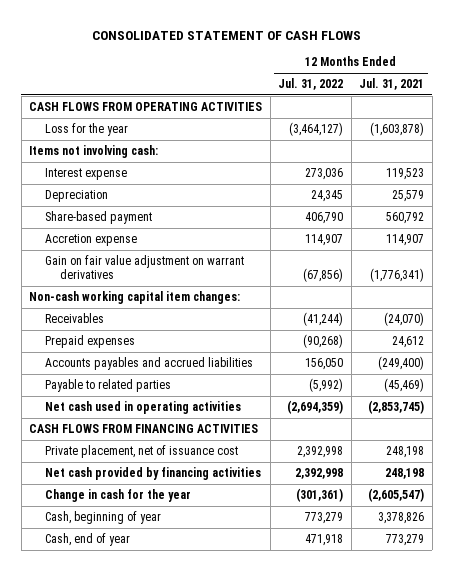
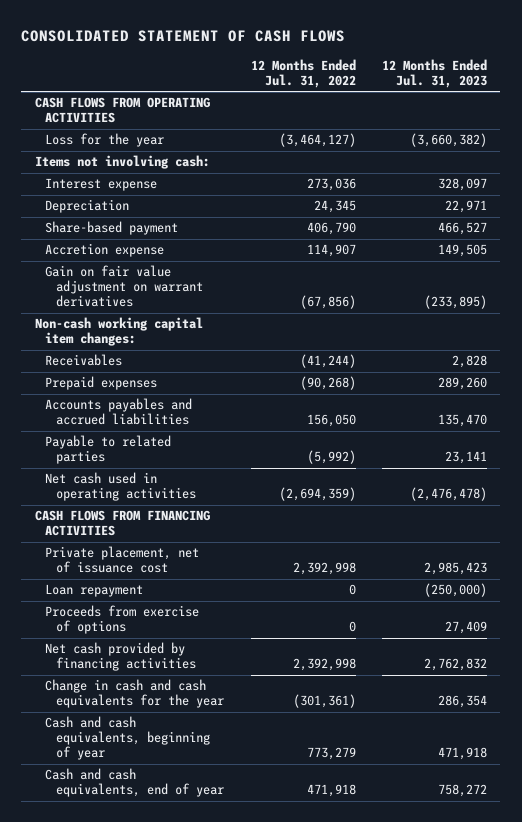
[359,78,425,91] Jul. 31, 2021 -> none
none -> [381,58,487,88] 12 Months Ended Jul. 31, 2023
none -> [45,584,144,598] Loan repayment
none -> [45,605,200,635] Proceeds from exercise of options
[44,488,191,502] Change in cash for the year -> [45,679,225,709] Change in cash and cash equivalents for the year
[44,510,161,524] Cash, beginning of year -> [45,716,211,761] Cash and cash equivalents, beginning of year
[44,532,130,546] Cash, end of year -> [45,768,225,798] Cash and cash equivalents, end of year

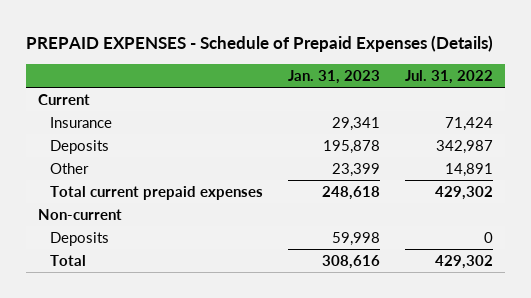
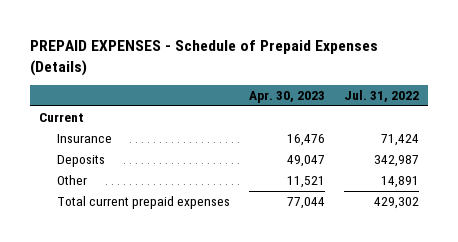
[287,69,380,84] Jan. 31, 2023 -> none
none -> [249,91,326,104] Apr. 30, 2023
[38,208,123,220] Non-current -> none
[49,231,109,246] Deposits -> none
[49,254,86,266] Total -> none

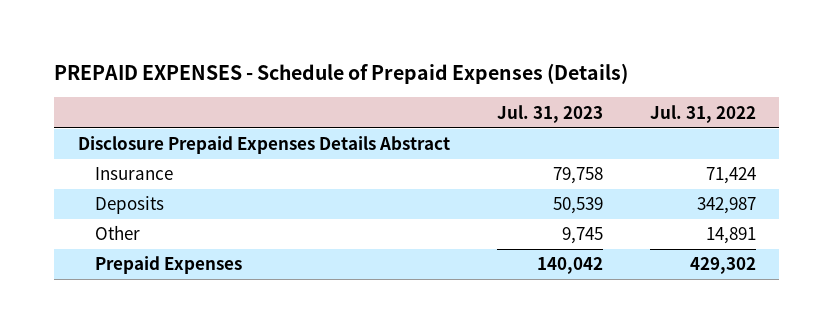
[249,91,326,104] Apr. 30, 2023 -> none
none -> [496,104,603,123] Jul. 31, 2023
[39,113,85,123] Current -> none
none -> [77,136,450,155] Disclosure Prepaid Expenses Details Abstract
[57,196,231,210] Total current prepaid expenses -> [95,256,243,275] Prepaid Expenses

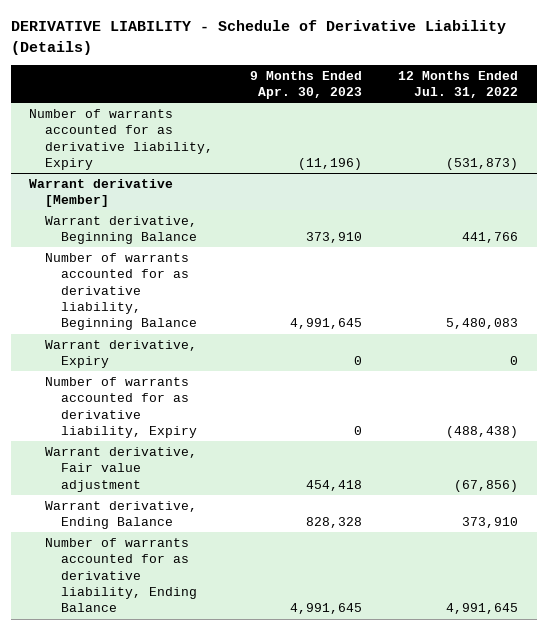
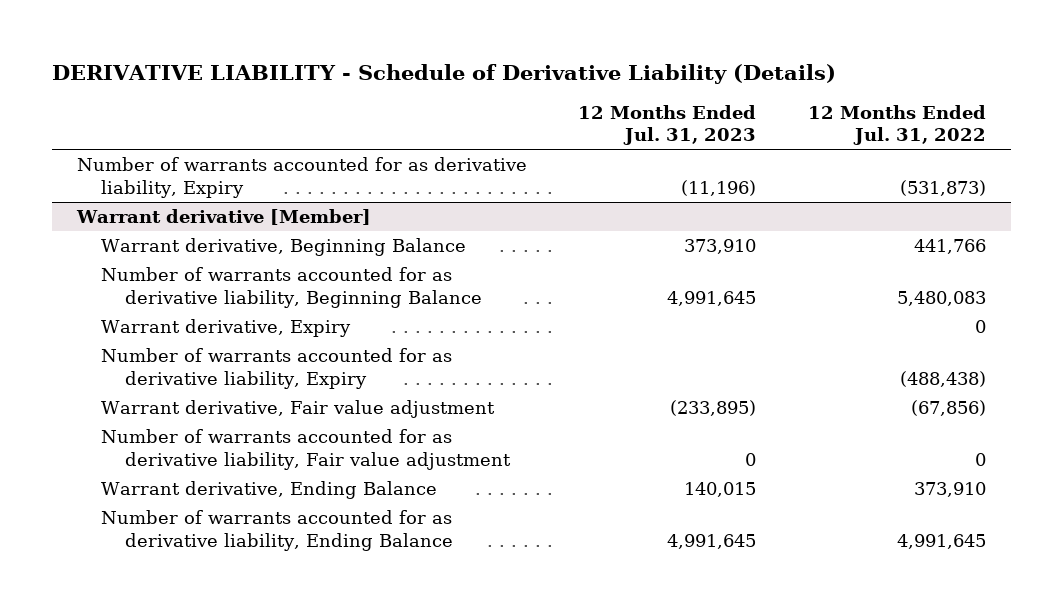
[249,70,362,99] 9 Months Ended Apr. 30, 2023 -> none
none -> [578,104,757,146] 12 Months Ended Jul. 31, 2023
none -> [100,429,511,470] Number of warrants accounted for as derivative liability, Fair value adjustment

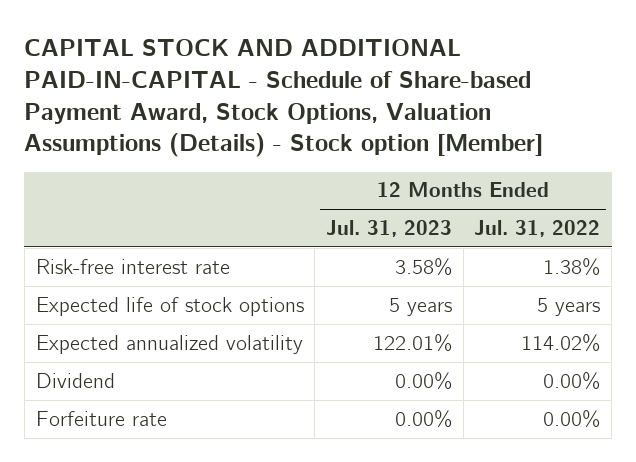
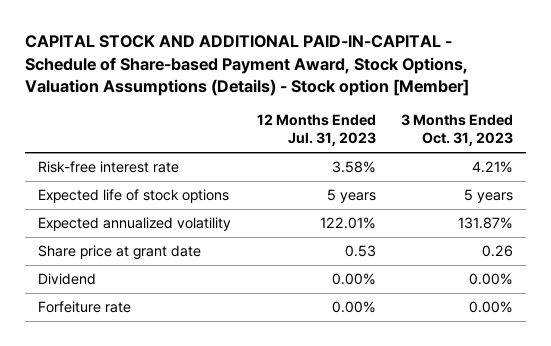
[474,219,601,237] Jul. 31, 2022 -> none
none -> [401,114,514,147] 3 Months Ended Oct. 31, 2023
none -> [37,244,201,260] Share price at grant date

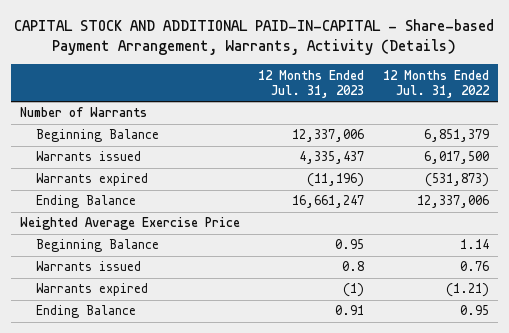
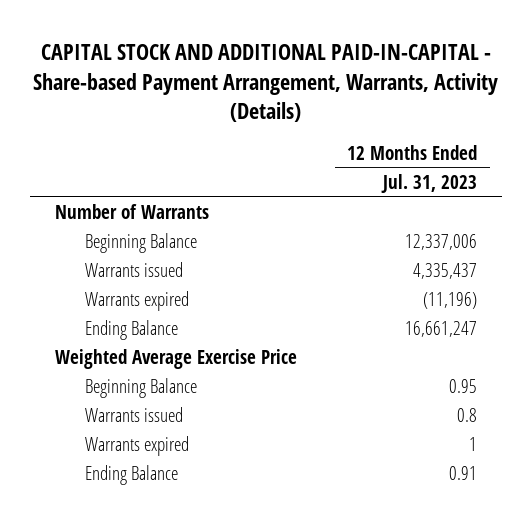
[382,69,490,98] 12 Months Ended Jul. 31, 2022 -> none
[343,283,365,298] (1) -> [469,437,478,452] 1

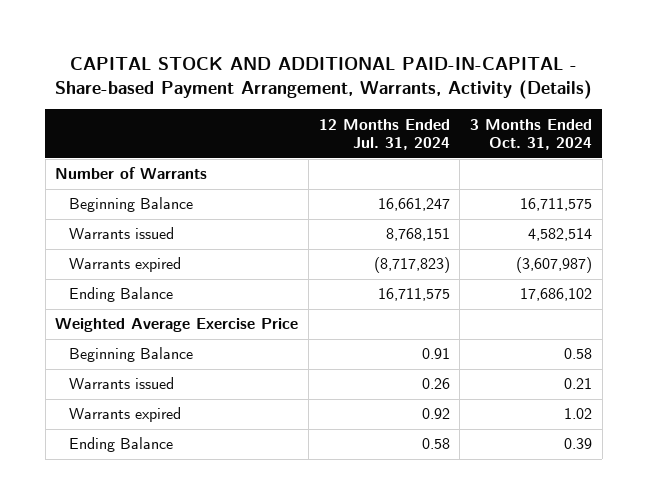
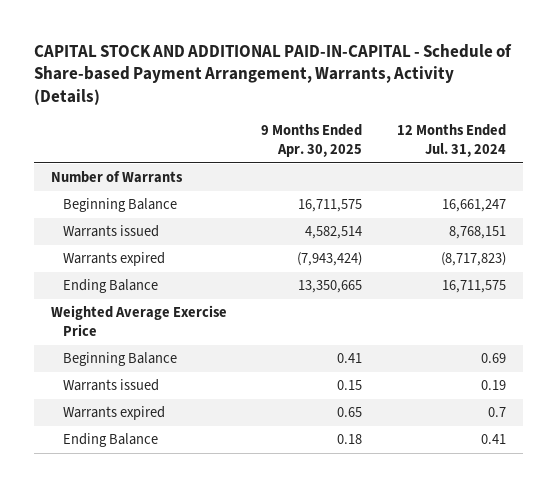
[54,56,592,99] CAPITAL STOCK AND ADDITIONAL PAID-IN-CAPITAL - Share-based Payment Arrangement, Warrants, Activity (Details) -> [34,43,513,106] CAPITAL STOCK AND ADDITIONAL PAID-IN-CAPITAL - Schedule of Share-based Payment Arrangement, Warrants, Activity (Details)
[470,118,593,151] 3 Months Ended Oct. 31, 2024 -> none
none -> [261,124,363,158] 9 Months Ended Apr. 30, 2025
[421,348,450,360] 0.91 -> [480,353,506,364] 0.69
[421,378,450,390] 0.26 -> [480,380,506,391] 0.19
[421,408,450,420] 0.92 -> [487,407,506,418] 0.7
[421,438,450,450] 0.58 -> [480,434,506,445] 0.41

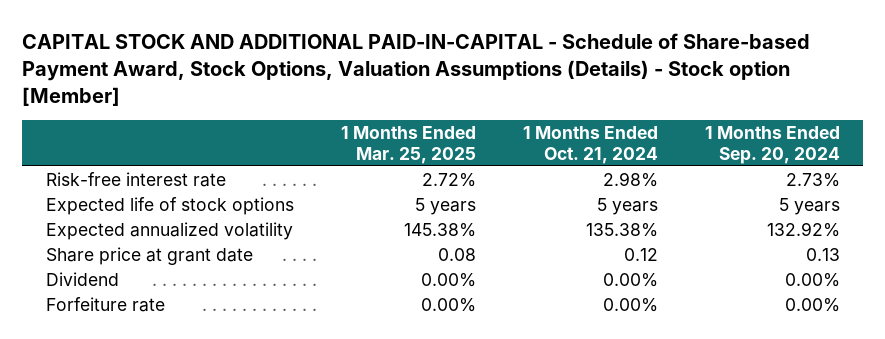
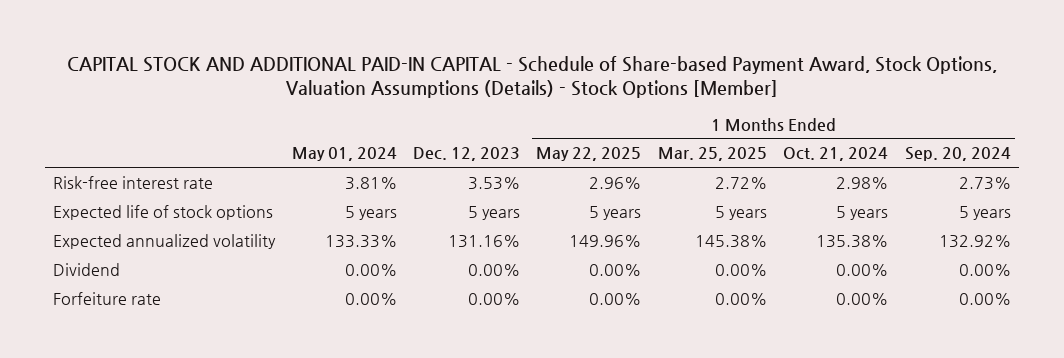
[22,32,811,106] CAPITAL STOCK AND ADDITIONAL PAID-IN-CAPITAL - Schedule of Share-based Payment Award, Stock Options, Valuation Assumptions (Details) - Stock option [Member] -> [66,55,997,99] CAPITAL STOCK AND ADDITIONAL PAID-IN CAPITAL - Schedule of Share-based Payment Award, Stock Options, Valuation Assumptions (Details) - Stock Options [Member]
none -> [291,147,397,162] May 01, 2024
none -> [413,147,521,162] Dec. 12, 2023
none -> [536,147,642,162] May 22, 2025
[45,246,253,265] Share price at grant date -> none

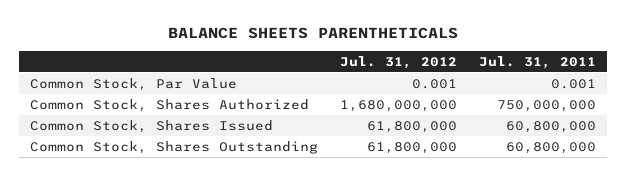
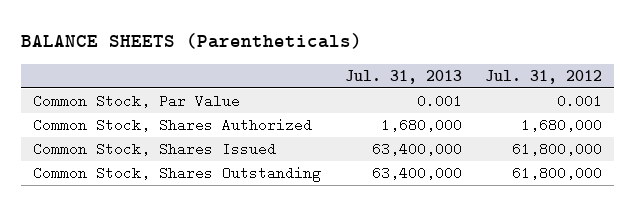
[168,27,459,40] BALANCE SHEETS PARENTHETICALS -> [20,32,362,49] BALANCE SHEETS (Parentheticals)
[478,55,596,69] Jul. 31, 2011 -> none
none -> [344,69,462,84] Jul. 31, 2013
[340,99,458,112] 1,680,000,000 -> [521,118,603,133] 1,680,000

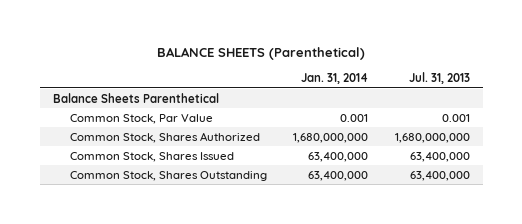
[20,32,362,49] BALANCE SHEETS (Parentheticals) -> [157,47,366,61] BALANCE SHEETS (Parenthetical)
[485,69,603,84] Jul. 31, 2012 -> none
none -> [301,73,369,85] Jan. 31, 2014
none -> [52,92,219,103] Balance Sheets Parenthetical
[380,118,462,133] 1,680,000 -> [394,132,470,143] 1,680,000,000

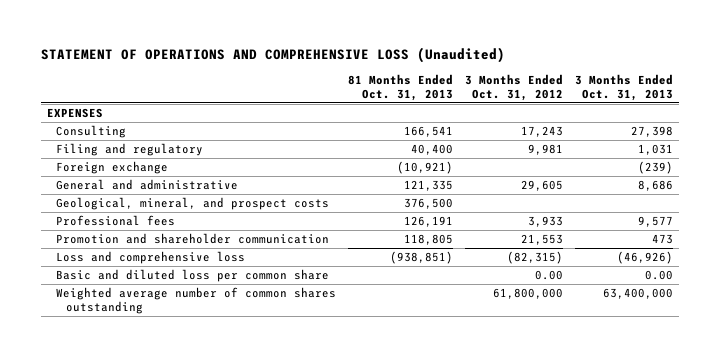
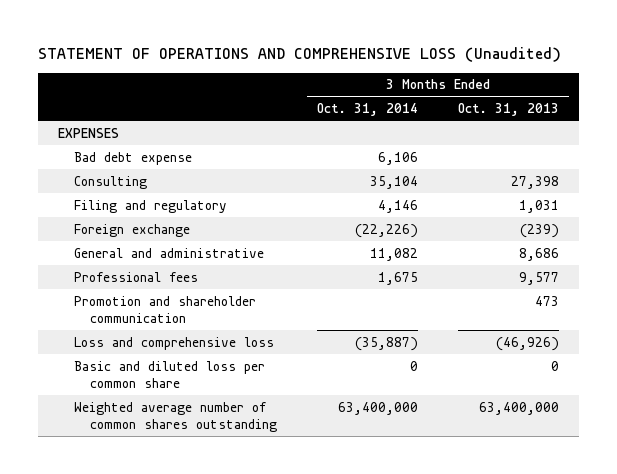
[348,74,454,101] 81 Months Ended Oct. 31, 2013 -> none
[464,74,563,101] 3 Months Ended Oct. 31, 2012 -> none
none -> [317,103,419,117] Oct. 31, 2014
none -> [73,151,192,165] Bad debt expense
[56,197,330,211] Geological, mineral, and prospect costs -> none
[644,270,673,281] 0.00 -> [551,360,560,371] 0

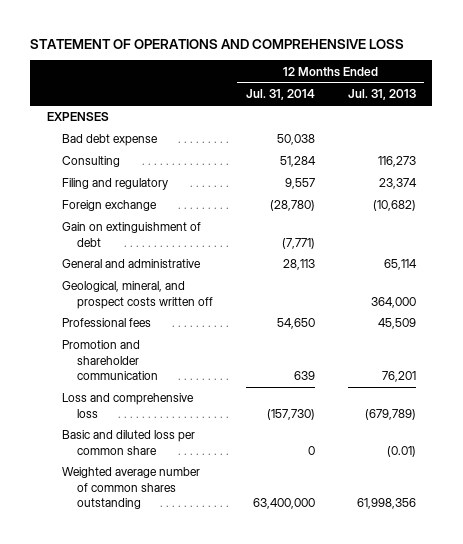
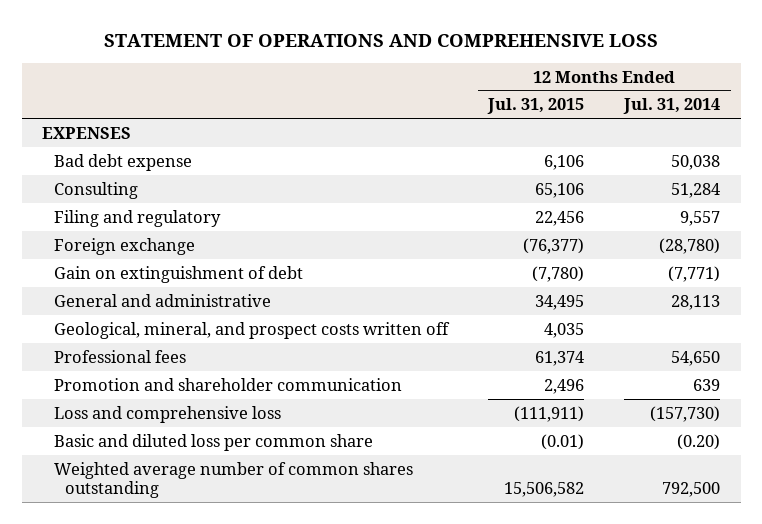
[347,89,416,101] Jul. 31, 2013 -> none
none -> [486,98,584,115] Jul. 31, 2015
[307,445,315,455] 0 -> [677,433,721,450] (0.20)
[252,497,315,509] 63,400,000 -> [662,481,721,497] 792,500

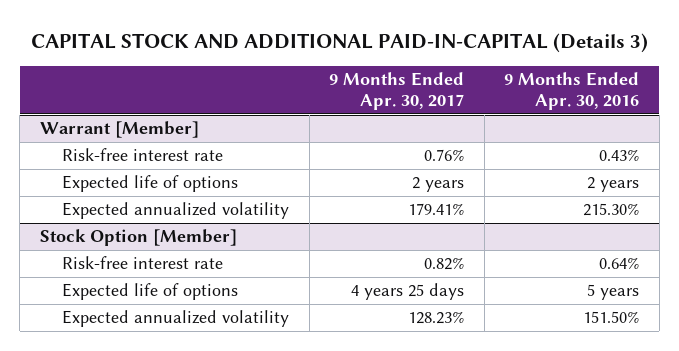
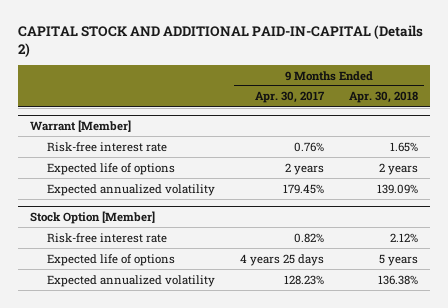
[30,32,648,53] CAPITAL STOCK AND ADDITIONAL PAID-IN-CAPITAL (Details 3) -> [17,24,423,57] CAPITAL STOCK AND ADDITIONAL PAID-IN-CAPITAL (Details 2)
[504,71,640,111] 9 Months Ended Apr. 30, 2016 -> none
none -> [348,91,418,104] Apr. 30, 2018
[408,203,465,216] 179.41% -> [282,183,324,194] 179.45%

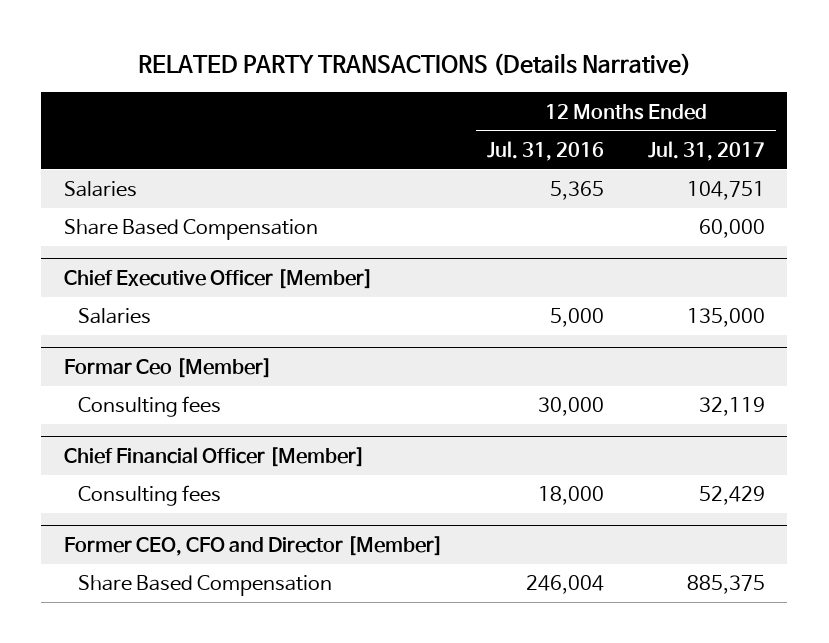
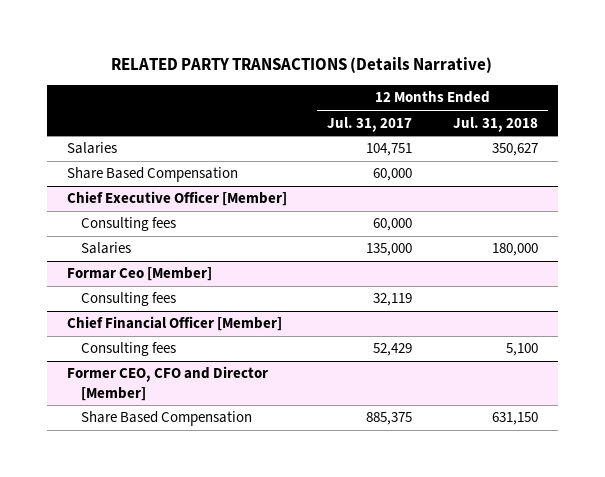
[486,140,604,161] Jul. 31, 2016 -> none
none -> [452,116,538,132] Jul. 31, 2018
none -> [81,217,177,232] Consulting fees

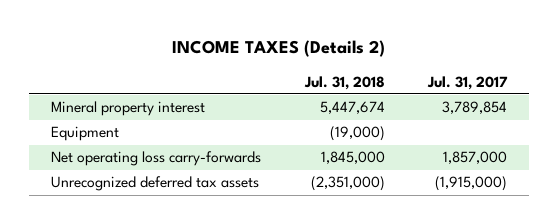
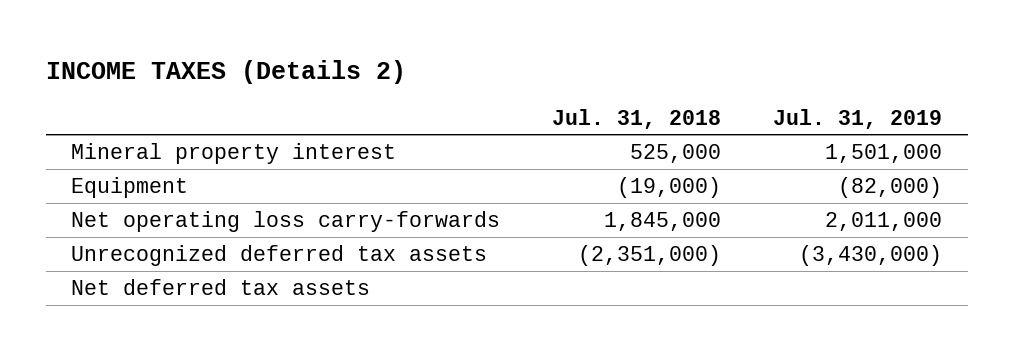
[427,75,509,90] Jul. 31, 2017 -> none
none -> [772,108,942,129] Jul. 31, 2019
[319,101,385,115] 5,447,674 -> [630,144,722,164] 525,000
none -> [71,279,371,296] Net deferred tax assets

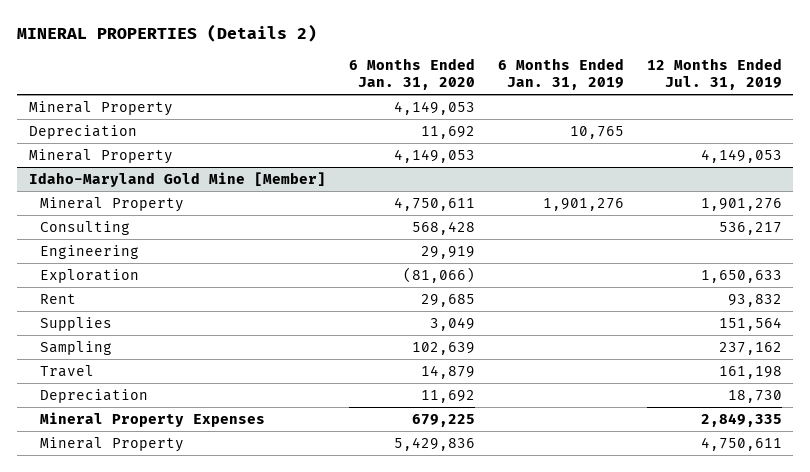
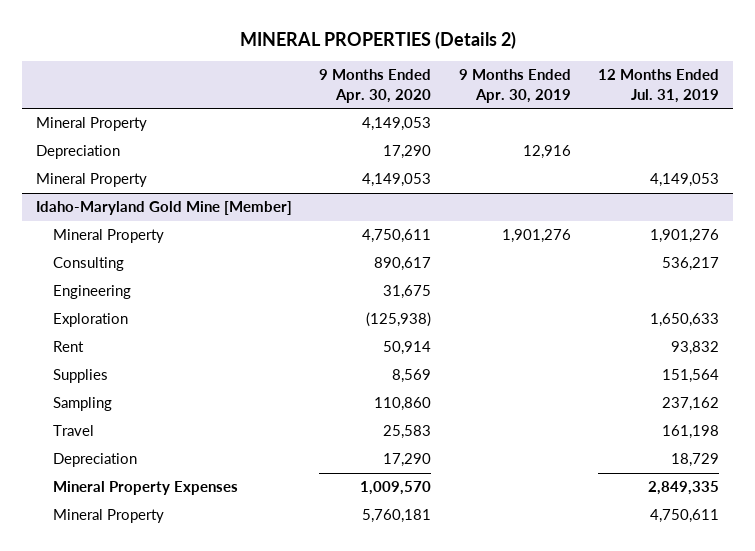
[348,58,475,90] 6 Months Ended Jan. 31, 2020 -> none
[497,58,624,90] 6 Months Ended Jan. 31, 2019 -> none
none -> [319,69,432,103] 9 Months Ended Apr. 30, 2020
none -> [458,69,571,103] 9 Months Ended Apr. 30, 2019
[727,390,782,404] 18,730 -> [671,453,720,468] 18,729

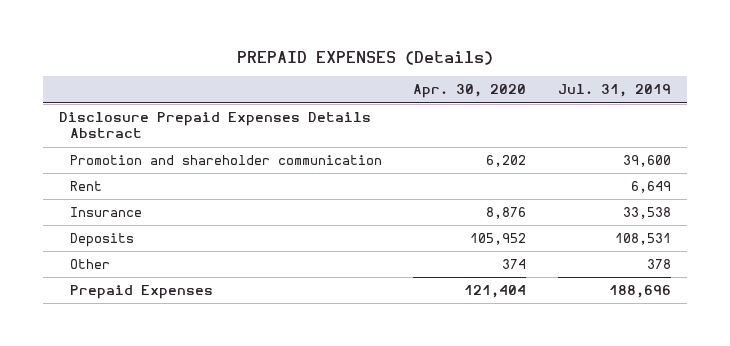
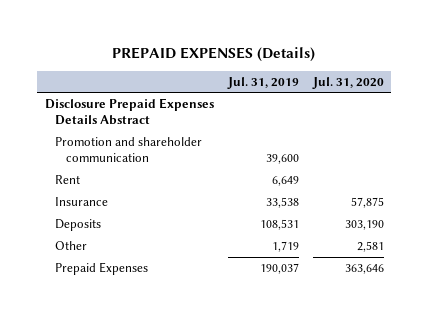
[413,84,527,99] Apr. 30, 2020 -> none
none -> [312,76,385,89] Jul. 31, 2020
[647,259,672,270] 378 -> [271,241,299,253] 1,719
[609,285,672,299] 188,696 -> [259,263,299,275] 190,037

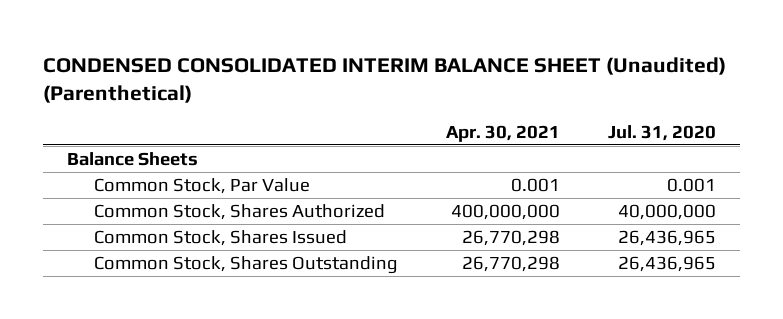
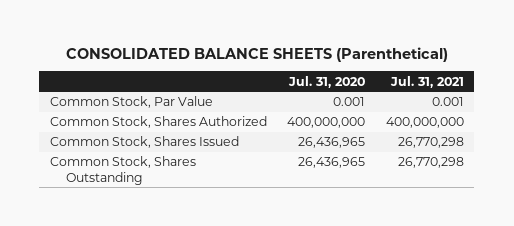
[42,56,726,104] CONDENSED CONSOLIDATED INTERIM BALANCE SHEET (Unaudited) (Parenthetical) -> [65,46,448,62] CONSOLIDATED BALANCE SHEETS (Parenthetical)
[445,124,560,142] Apr. 30, 2021 -> none
none -> [389,75,464,88] Jul. 31, 2021
[66,152,198,167] Balance Sheets -> none
[618,204,717,221] 40,000,000 -> [287,117,366,129] 400,000,000

